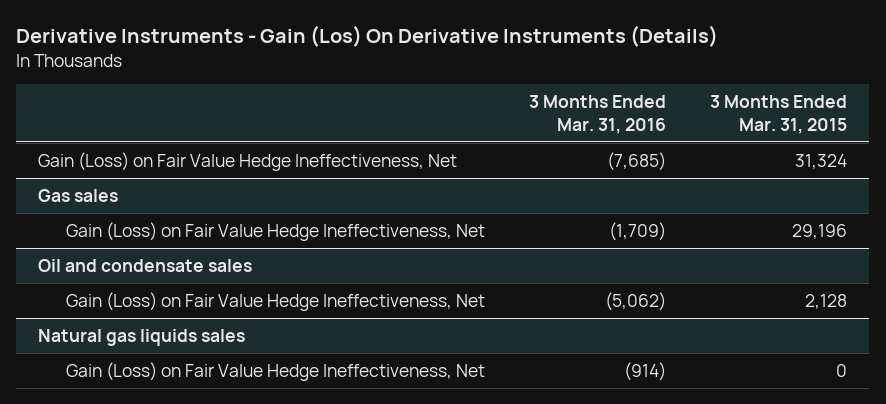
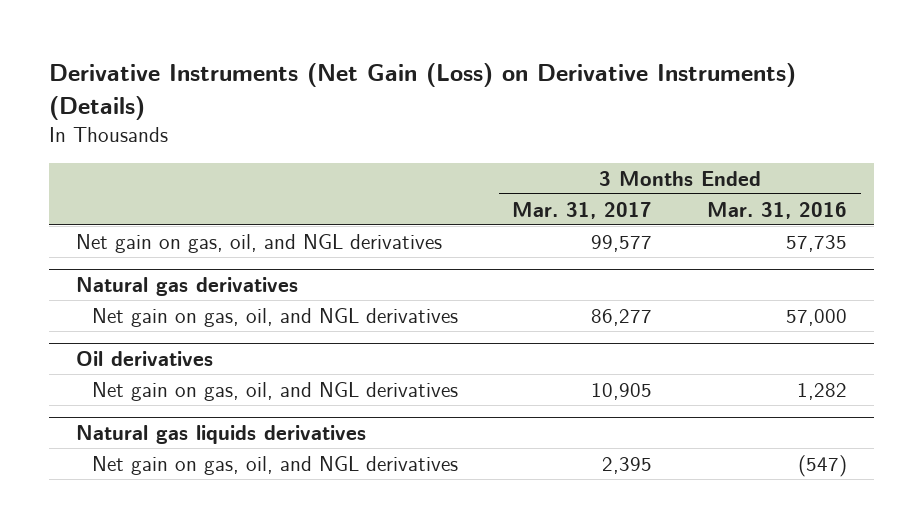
[16,25,719,48] Derivative Instruments - Gain (Los) On Derivative Instruments (Details) -> [48,63,796,120] Derivative Instruments (Net Gain (Loss) on Derivative Instruments) (Details)
[710,95,848,134] 3 Months Ended Mar. 31, 2015 -> none
none -> [512,201,653,219] Mar. 31, 2017
[38,151,458,171] Gain (Loss) on Fair Value Hedge Ineffectiveness, Net -> none
[65,221,485,241] Gain (Loss) on Fair Value Hedge Ineffectiveness, Net -> none
[65,291,485,311] Gain (Loss) on Fair Value Hedge Ineffectiveness, Net -> none
[65,361,485,381] Gain (Loss) on Fair Value Hedge Ineffectiveness, Net -> none
none -> [75,233,442,253] Net gain on gas, oil, and NGL derivatives
[38,188,119,202] Gas sales -> [75,277,298,297] Natural gas derivatives
none -> [91,307,458,327] Net gain on gas, oil, and NGL derivatives
[38,258,253,272] Oil and condensate sales -> [75,351,213,367] Oil derivatives
none -> [91,381,458,401] Net gain on gas, oil, and NGL derivatives
[38,328,246,346] Natural gas liquids sales -> [75,425,366,445] Natural gas liquids derivatives
none -> [91,455,458,475] Net gain on gas, oil, and NGL derivatives

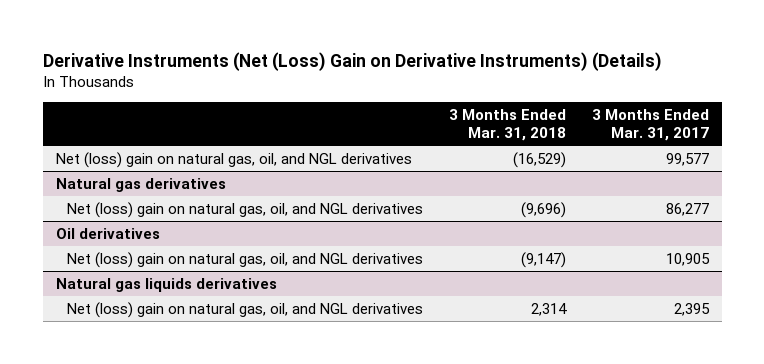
[48,63,796,120] Derivative Instruments (Net Gain (Loss) on Derivative Instruments) (Details) -> [42,51,662,71] Derivative Instruments (Net (Loss) Gain on Derivative Instruments) (Details)
[706,201,847,219] Mar. 31, 2016 -> none
none -> [448,109,566,142] 3 Months Ended Mar. 31, 2018
[75,233,442,253] Net gain on gas, oil, and NGL derivatives -> [55,152,412,169] Net (loss) gain on natural gas, oil, and NGL derivatives
[91,307,458,327] Net gain on gas, oil, and NGL derivatives -> [67,202,424,219] Net (loss) gain on natural gas, oil, and NGL derivatives
[91,381,458,401] Net gain on gas, oil, and NGL derivatives -> [67,252,424,269] Net (loss) gain on natural gas, oil, and NGL derivatives
[91,455,458,475] Net gain on gas, oil, and NGL derivatives -> [67,302,424,319] Net (loss) gain on natural gas, oil, and NGL derivatives

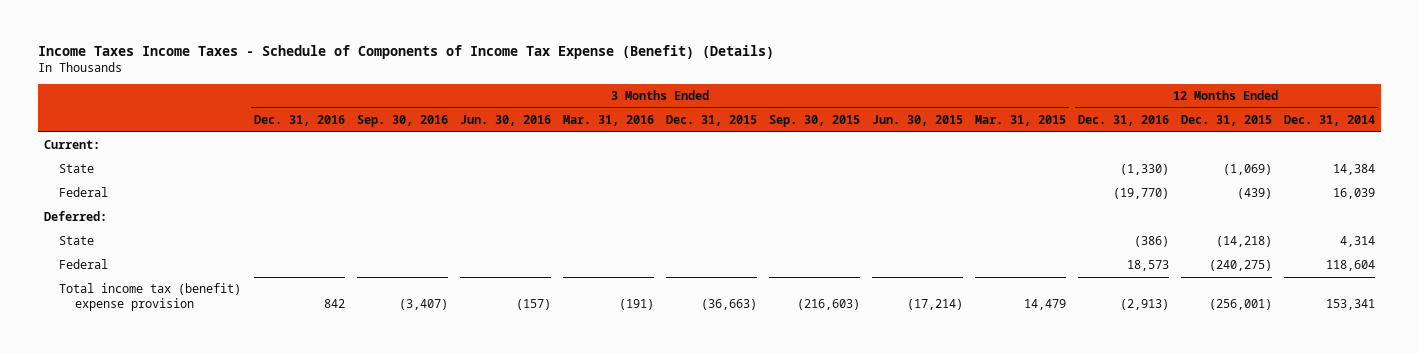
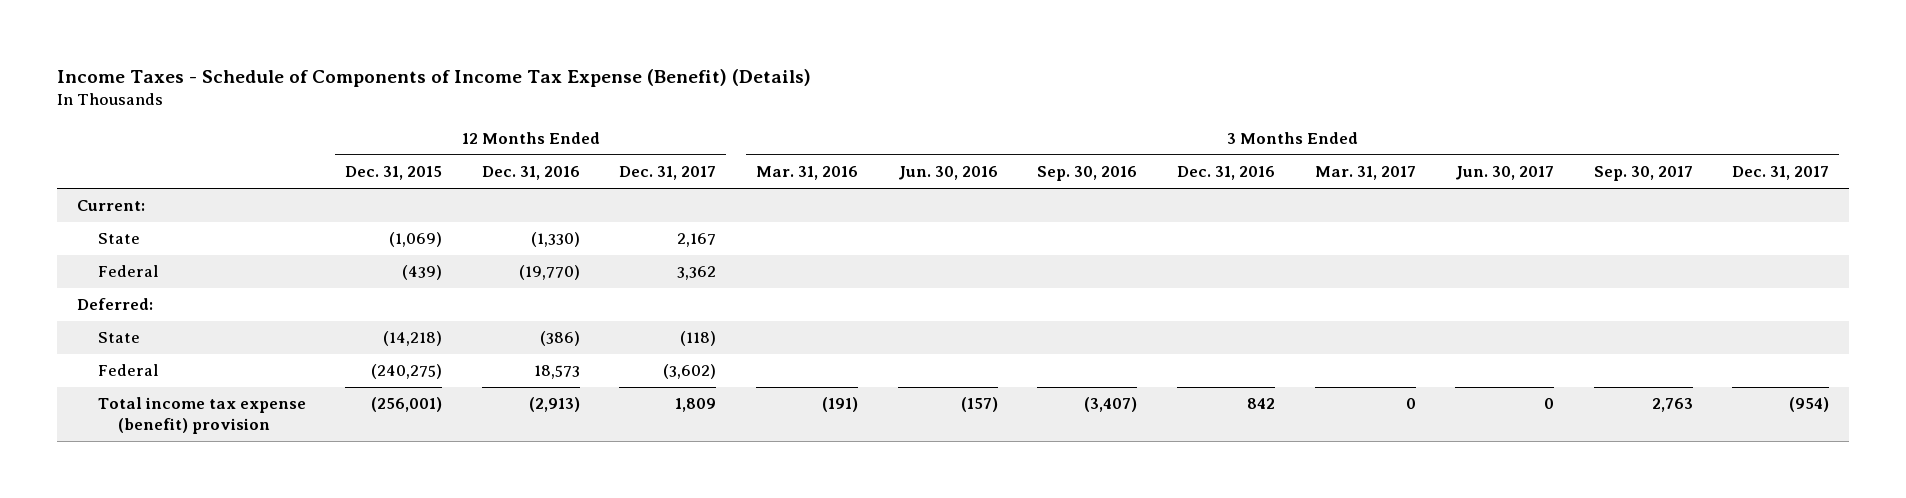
[38,45,775,60] Income Taxes Income Taxes - Schedule of Components of Income Tax Expense (Benefit) (Details) -> [57,68,812,87] Income Taxes - Schedule of Components of Income Tax Expense (Benefit) (Details)
[665,115,757,127] Dec. 31, 2015 -> none
[768,115,860,128] Sep. 30, 2015 -> none
[871,115,963,127] Jun. 30, 2015 -> none
[974,115,1066,127] Mar. 31, 2015 -> none
[1283,115,1375,127] Dec. 31, 2014 -> none
none -> [619,166,717,181] Dec. 31, 2017
none -> [1314,166,1416,181] Mar. 31, 2017
none -> [1455,166,1555,181] Jun. 30, 2017
none -> [1593,166,1693,182] Sep. 30, 2017
none -> [1732,166,1830,181] Dec. 31, 2017
[59,283,242,312] Total income tax (benefit) expense provision -> [97,397,306,434] Total income tax expense (benefit) provision

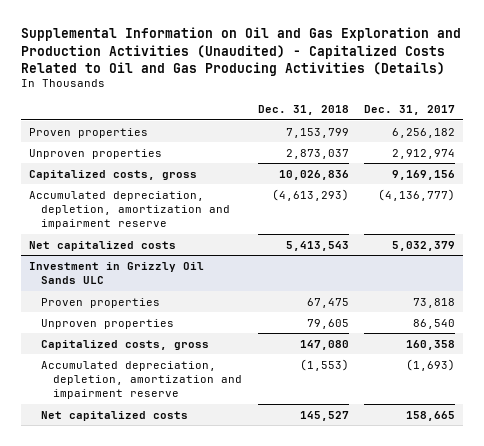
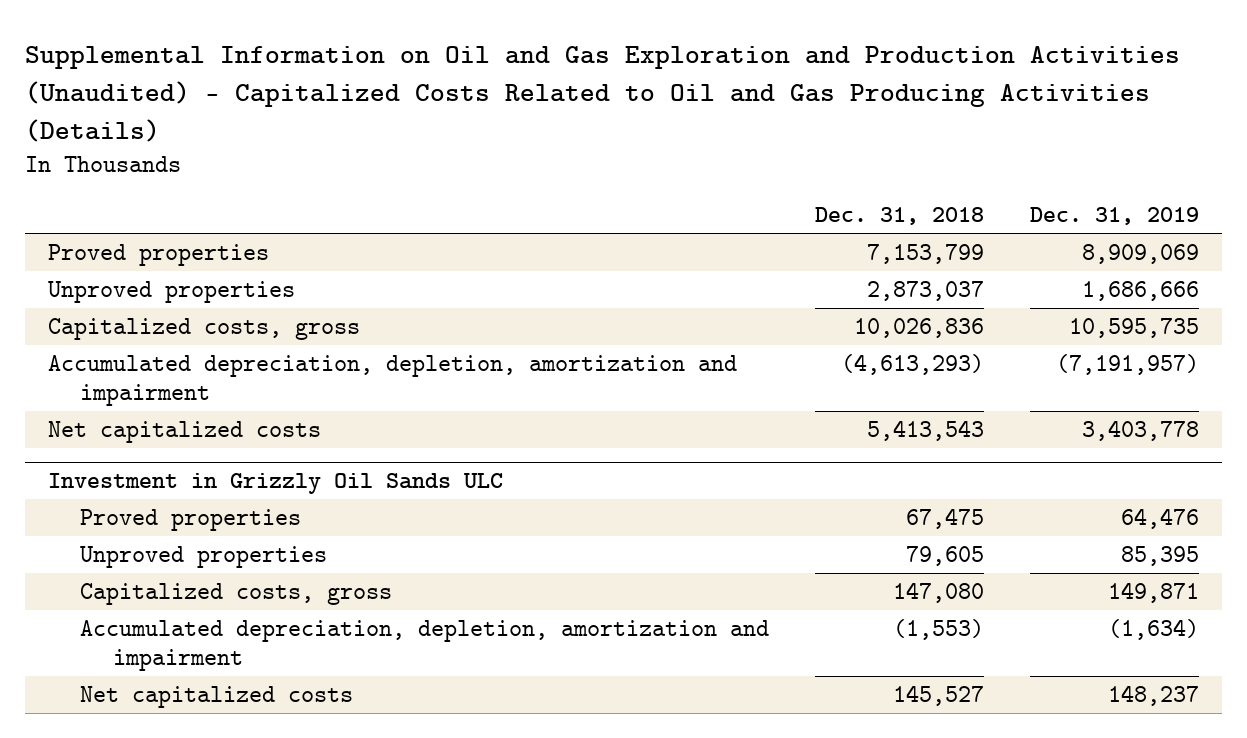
[364,105,456,116] Dec. 31, 2017 -> none
none -> [1029,207,1199,226] Dec. 31, 2019
[29,127,149,138] Proven properties -> [47,243,269,266] Proved properties
[29,148,163,159] Unproven properties -> [47,280,295,303] Unproved properties
[29,190,231,230] Accumulated depreciation, depletion, amortization and impairment reserve -> [47,354,737,407] Accumulated depreciation, depletion, amortization and impairment
[41,297,161,308] Proven properties -> [80,508,302,531] Proved properties
[41,318,175,329] Unproven properties -> [80,545,328,568] Unproved properties
[41,360,243,400] Accumulated depreciation, depletion, amortization and impairment reserve -> [80,619,770,672] Accumulated depreciation, depletion, amortization and impairment

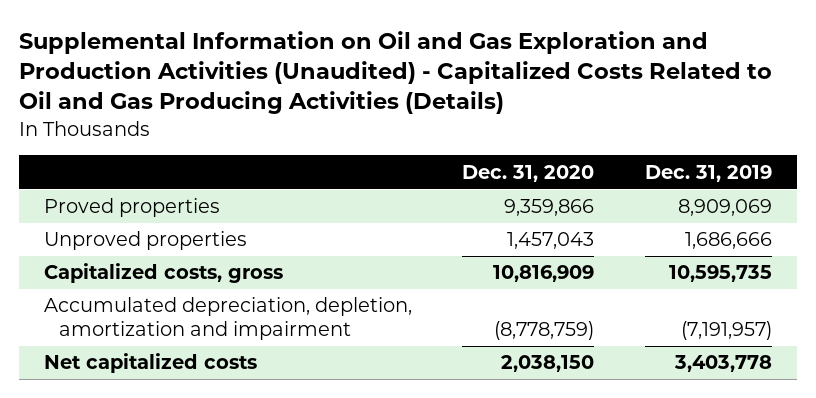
[815,207,985,226] Dec. 31, 2018 -> none
none -> [462,164,595,182] Dec. 31, 2020
[47,473,503,495] Investment in Grizzly Oil Sands ULC -> none
[80,508,302,531] Proved properties -> none
[80,545,328,568] Unproved properties -> none
[80,582,393,605] Capitalized costs, gross -> none
[80,619,770,672] Accumulated depreciation, depletion, amortization and impairment -> none
[80,685,354,708] Net capitalized costs -> none

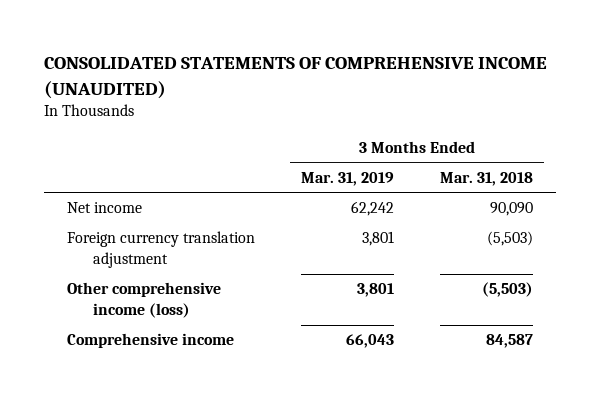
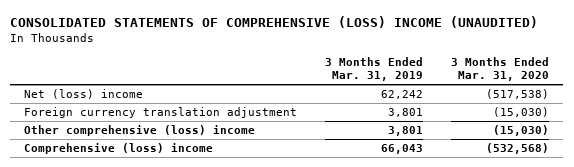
[44,57,548,99] CONSOLIDATED STATEMENTS OF COMPREHENSIVE INCOME (UNAUDITED) -> [10,16,539,29] CONSOLIDATED STATEMENTS OF COMPREHENSIVE (LOSS) INCOME (UNAUDITED)
[439,171,533,186] Mar. 31, 2018 -> none
none -> [451,57,550,82] 3 Months Ended Mar. 31, 2020
[67,202,143,214] Net income -> [24,89,144,100] Net (loss) income
[67,282,222,319] Other comprehensive income (loss) -> [24,125,256,137] Other comprehensive (loss) income
[67,333,235,349] Comprehensive income -> [24,143,214,155] Comprehensive (loss) income

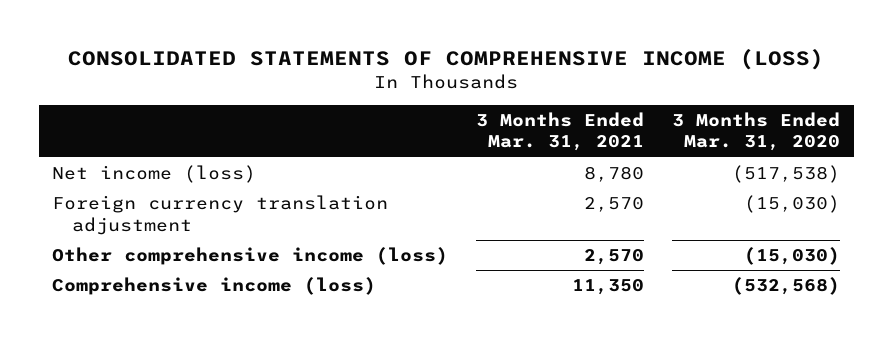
[10,16,539,29] CONSOLIDATED STATEMENTS OF COMPREHENSIVE (LOSS) INCOME (UNAUDITED) -> [68,48,825,70] CONSOLIDATED STATEMENTS OF COMPREHENSIVE INCOME (LOSS)
[325,57,424,82] 3 Months Ended Mar. 31, 2019 -> none
none -> [476,111,645,152] 3 Months Ended Mar. 31, 2021
[24,89,144,100] Net (loss) income -> [52,165,257,184] Net income (loss)
[24,125,256,137] Other comprehensive (loss) income -> [52,247,449,266] Other comprehensive income (loss)
[24,143,214,155] Comprehensive (loss) income -> [52,277,377,296] Comprehensive income (loss)

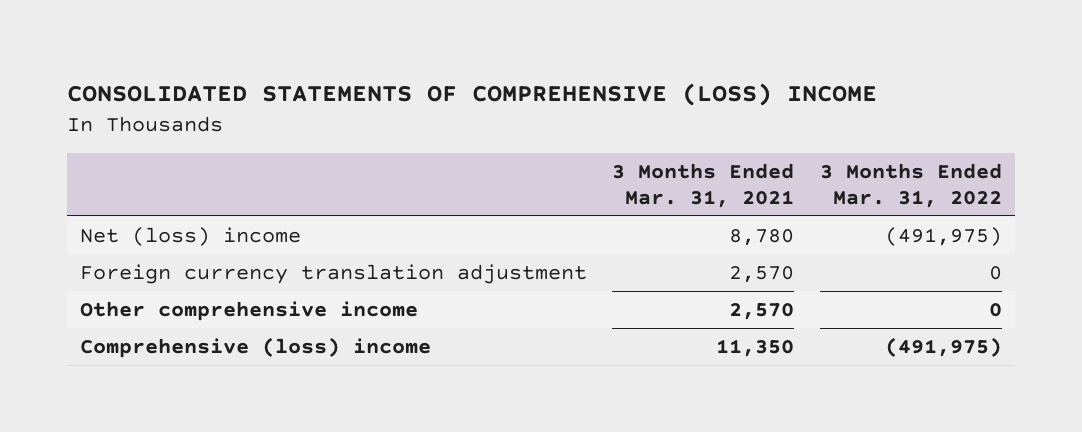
[68,48,825,70] CONSOLIDATED STATEMENTS OF COMPREHENSIVE INCOME (LOSS) -> [66,83,877,107] CONSOLIDATED STATEMENTS OF COMPREHENSIVE (LOSS) INCOME
[671,111,840,152] 3 Months Ended Mar. 31, 2020 -> none
none -> [820,163,1003,208] 3 Months Ended Mar. 31, 2022
[52,165,257,184] Net income (loss) -> [79,227,301,247] Net (loss) income
[52,247,449,266] Other comprehensive income (loss) -> [79,301,418,322] Other comprehensive income
[52,277,377,296] Comprehensive income (loss) -> [79,337,431,359] Comprehensive (loss) income

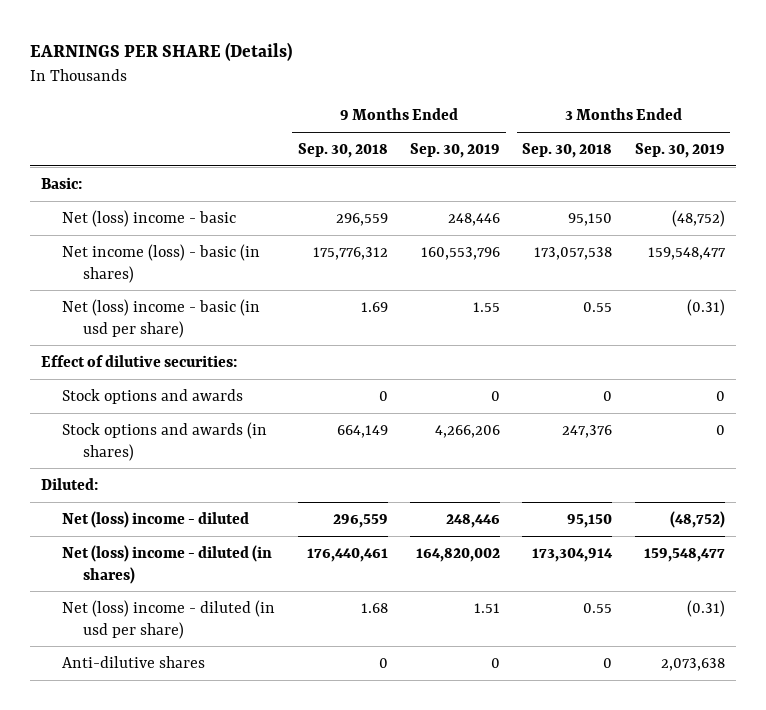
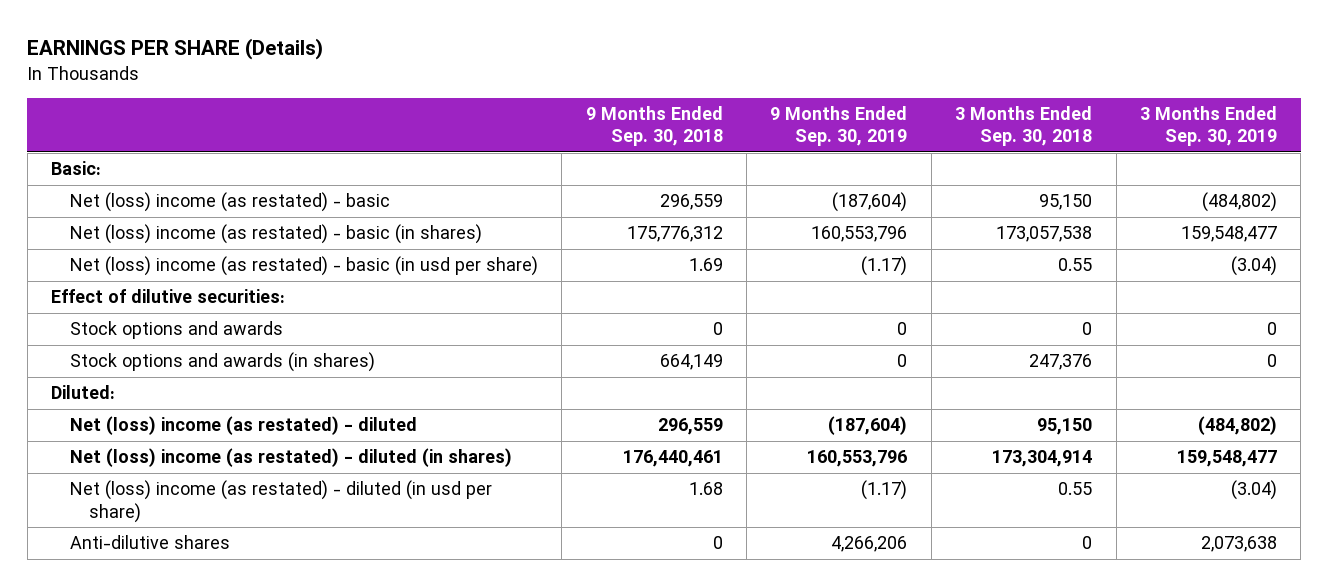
[62,209,237,227] Net (loss) income - basic -> [69,192,390,213] Net (loss) income (as restated) - basic
[448,212,501,226] 248,446 -> [832,192,908,213] (187,604)
[671,209,725,227] (48,752) -> [1202,192,1278,213] (484,802)
[62,243,261,283] Net income (loss) - basic (in shares) -> [69,224,482,245] Net (loss) income (as restated) - basic (in shares)
[62,298,261,338] Net (loss) income - basic (in usd per share) -> [69,256,538,277] Net (loss) income (as restated) - basic (in usd per share)
[473,301,501,312] 1.55 -> [861,256,908,277] (1.17)
[686,298,725,316] (0.31) -> [1231,256,1278,277] (3.04)
[435,424,501,438] 4,266,206 -> [897,354,908,368] 0
[62,510,250,528] Net (loss) income - diluted -> [69,416,417,436] Net (loss) income (as restated) - diluted
[446,513,501,528] 248,446 -> [828,416,908,436] (187,604)
[669,510,725,528] (48,752) -> [1198,416,1278,436] (484,802)
[62,544,273,584] Net (loss) income - diluted (in shares) -> [69,448,512,468] Net (loss) income (as restated) - diluted (in shares)
[416,547,501,562] 164,820,002 -> [807,450,908,468] 160,553,796
[62,599,276,639] Net (loss) income - diluted (in usd per share) -> [69,480,492,523] Net (loss) income (as restated) - diluted (in usd per share)
[474,602,501,613] 1.51 -> [861,480,908,501] (1.17)
[686,599,725,617] (0.31) -> [1231,480,1278,501] (3.04)
[491,657,501,668] 0 -> [831,536,908,553] 4,266,206

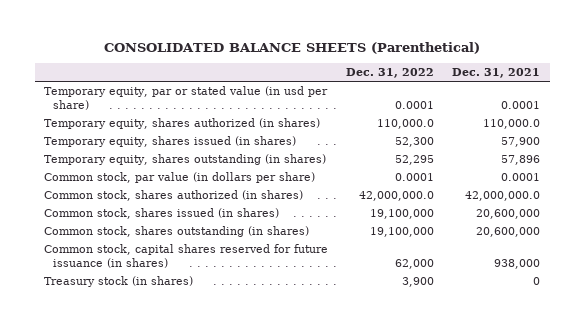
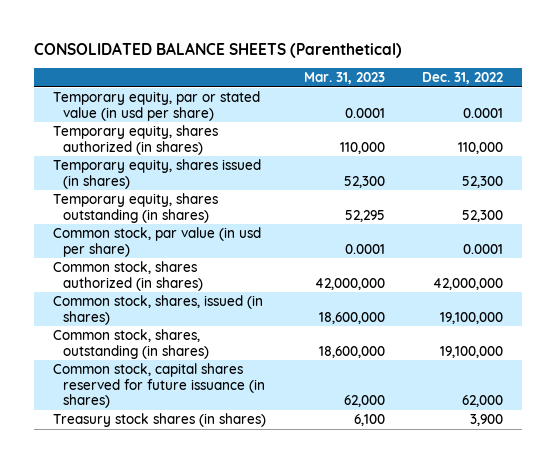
[452,67,541,78] Dec. 31, 2021 -> none
none -> [303,72,385,85] Mar. 31, 2023
[377,119,435,130] 110,000.0 -> [458,141,504,154] 110,000
[395,155,435,166] 52,295 -> [462,209,504,222] 52,300
[43,172,315,184] Common stock, par value (in dollars per share) -> [52,227,261,257] Common stock, par value (in usd per share)
[359,191,435,202] 42,000,000.0 -> [433,277,504,290] 42,000,000
[43,208,279,220] Common stock, shares issued (in shares) -> [52,295,263,325] Common stock, shares, issued (in shares)
[43,226,309,238] Common stock, shares outstanding (in shares) -> [52,329,210,359] Common stock, shares, outstanding (in shares)
[43,276,193,288] Treasury stock (in shares) -> [52,413,266,428] Treasury stock shares (in shares)

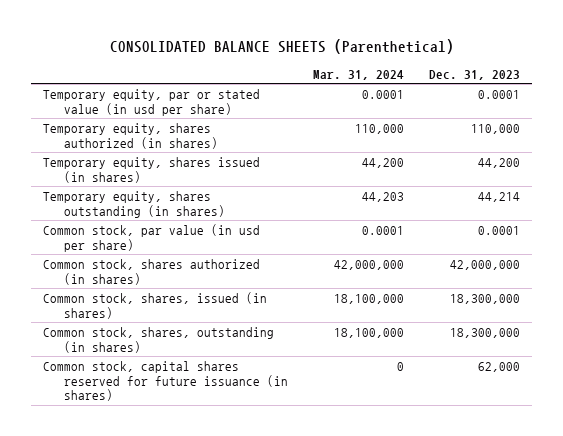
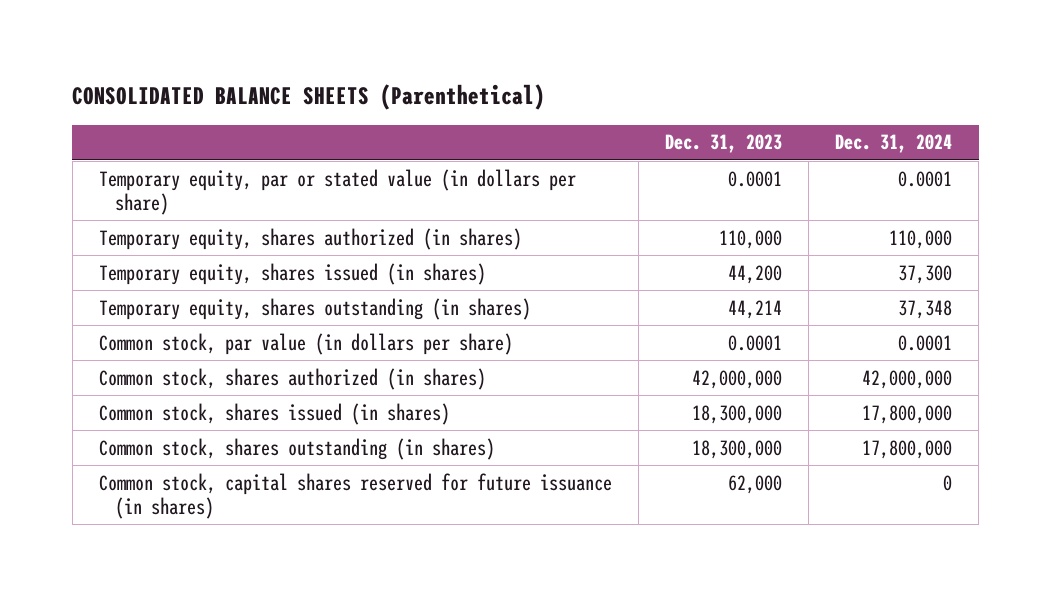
[312,69,404,80] Mar. 31, 2024 -> none
none -> [835,134,953,154] Dec. 31, 2024
[43,88,261,116] Temporary equity, par or stated value (in usd per share) -> [98,168,576,215] Temporary equity, par or stated value (in dollars per share)
[43,223,261,252] Common stock, par value (in usd per share) -> [98,332,513,355] Common stock, par value (in dollars per share)
[43,291,268,319] Common stock, shares, issued (in shares) -> [98,402,450,425] Common stock, shares issued (in shares)
[43,326,275,353] Common stock, shares, outstanding (in shares) -> [98,437,495,460] Common stock, shares outstanding (in shares)

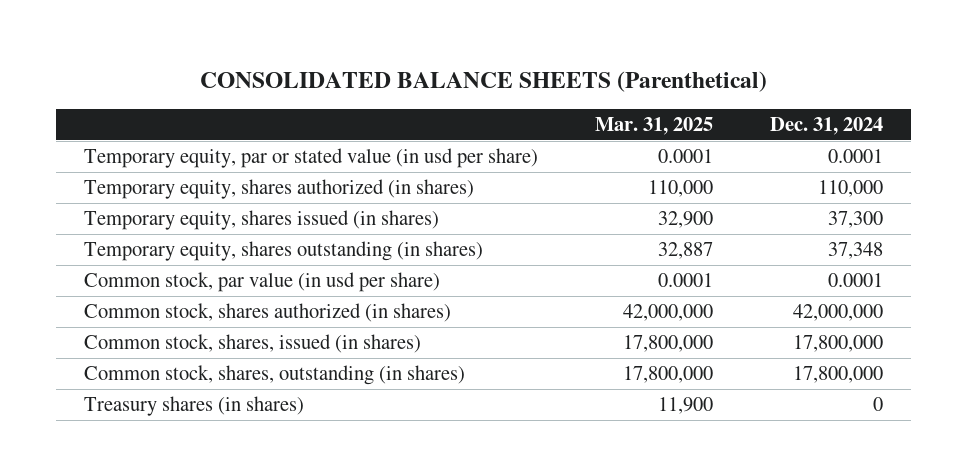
[665,134,783,154] Dec. 31, 2023 -> none
none -> [595,116,714,135] Mar. 31, 2025
[98,168,576,215] Temporary equity, par or stated value (in dollars per share) -> [84,148,539,169] Temporary equity, par or stated value (in usd per share)
[98,332,513,355] Common stock, par value (in dollars per share) -> [84,272,441,293] Common stock, par value (in usd per share)
[98,472,612,519] Common stock, capital shares reserved for future issuance (in shares) -> none
[98,402,450,425] Common stock, shares issued (in shares) -> [84,334,422,354] Common stock, shares, issued (in shares)
[98,437,495,460] Common stock, shares outstanding (in shares) -> [84,365,466,386] Common stock, shares, outstanding (in shares)
none -> [84,396,305,417] Treasury shares (in shares)

